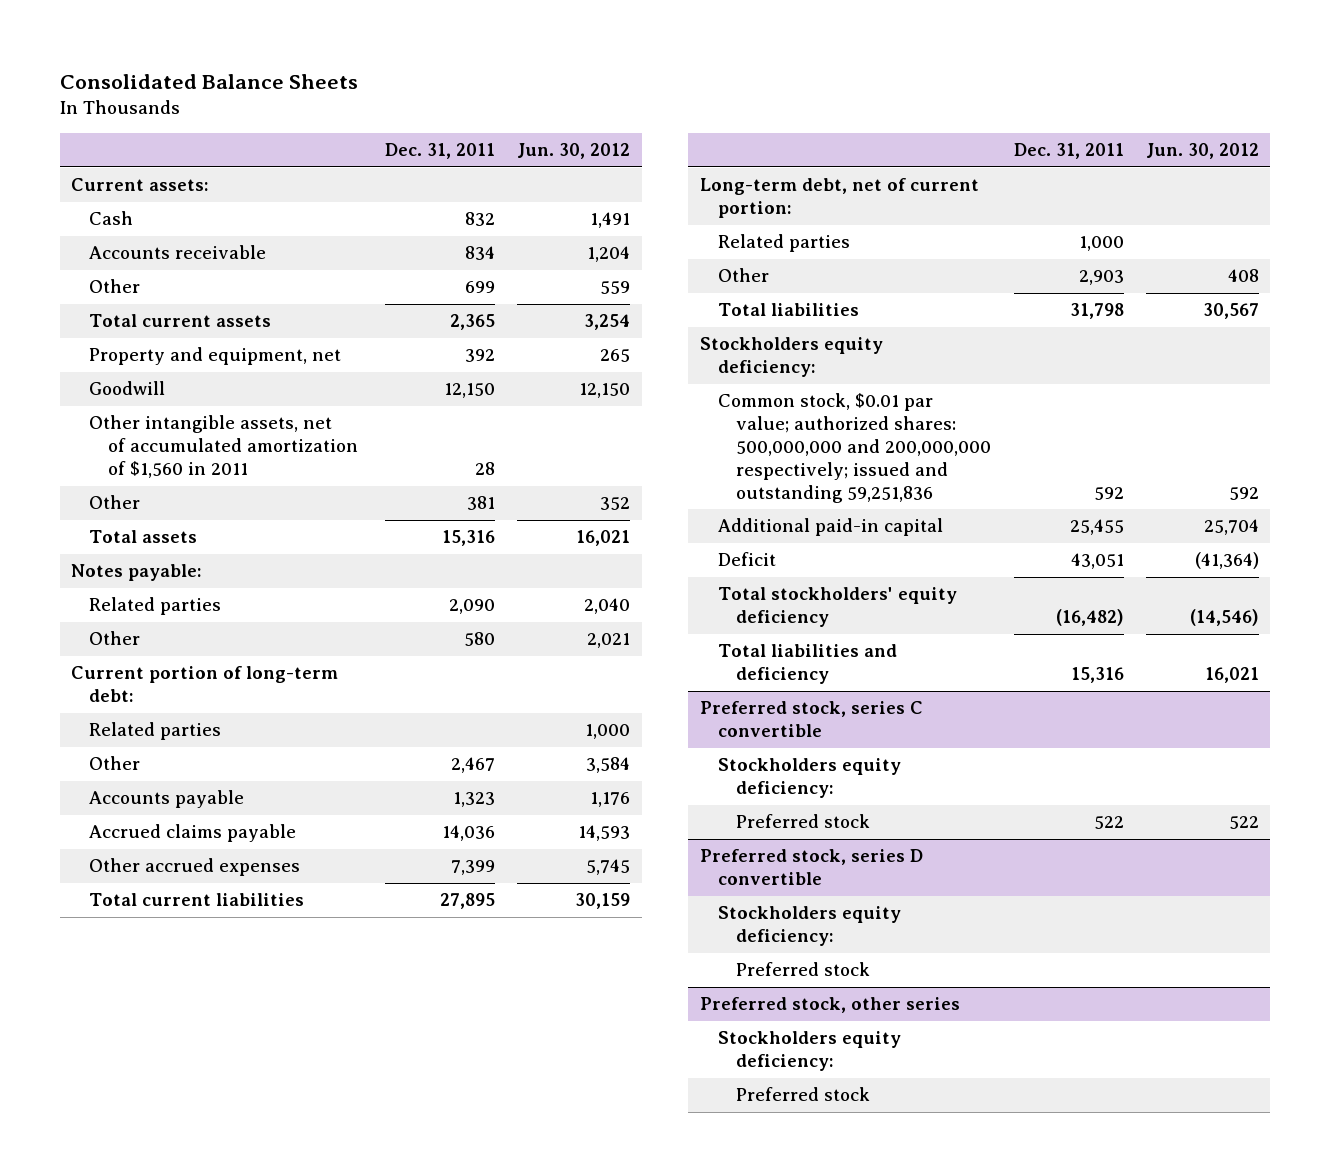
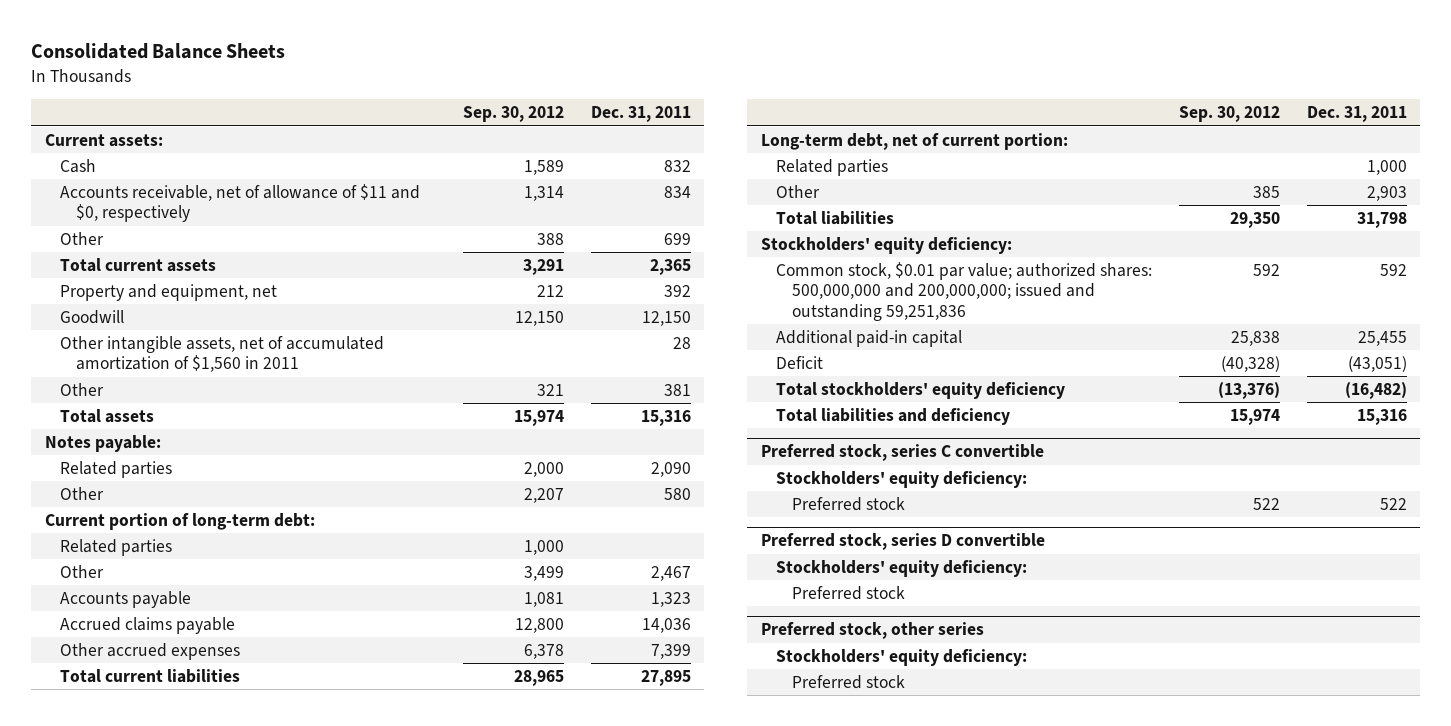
[517,143,631,160] Jun. 30, 2012 -> none
none -> [462,106,564,123] Sep. 30, 2012
[89,245,267,260] Accounts receivable -> [60,183,421,223] Accounts receivable, net of allowance of $11 and $0, respectively
[699,337,883,378] Stockholders equity deficiency: -> [760,236,1012,254] Stockholders' equity deficiency:
[717,393,992,503] Common stock, $0.01 par value; authorized shares: 500,000,000 and 200,000,000 respectively; issued and outstanding 59,251,836 -> [776,261,1153,321] Common stock, $0.01 par value; authorized shares: 500,000,000 and 200,000,000; issued and outstanding 59,251,836
[1070,553,1124,570] 43,051 -> [1347,355,1407,372] (43,051)
[717,758,901,799] Stockholders equity deficiency: -> [776,470,1028,488] Stockholders' equity deficiency:
[717,906,901,947] Stockholders equity deficiency: -> [776,559,1028,577] Stockholders' equity deficiency:
[717,1031,901,1072] Stockholders equity deficiency: -> [776,648,1028,666] Stockholders' equity deficiency:

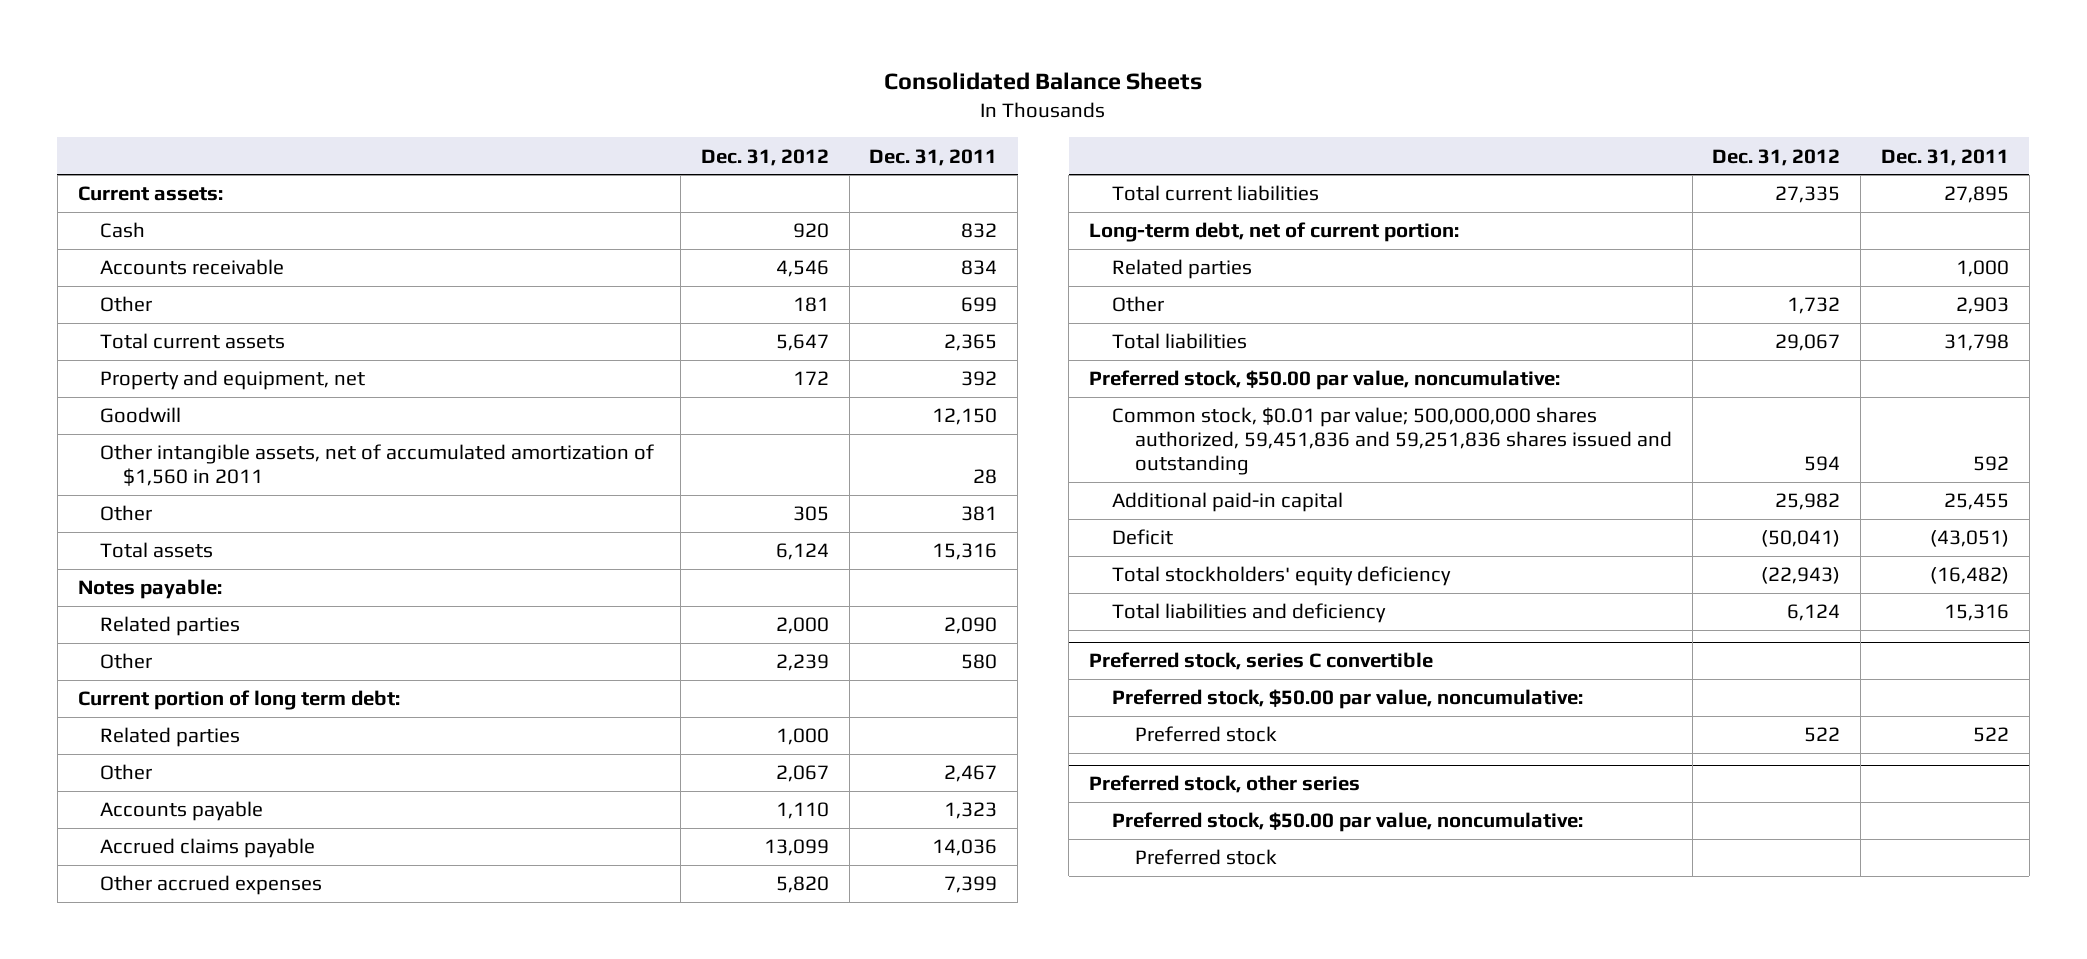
[462,106,564,123] Sep. 30, 2012 -> none
none -> [700,148,829,166] Dec. 31, 2012
[60,183,421,223] Accounts receivable, net of allowance of $11 and $0, respectively -> [100,259,285,276] Accounts receivable
[44,512,315,530] Current portion of long-term debt: -> [77,690,400,711] Current portion of long term debt:
[760,236,1012,254] Stockholders' equity deficiency: -> none
none -> [1089,370,1561,391] Preferred stock, $50.00 par value, noncumulative:
[776,261,1153,321] Common stock, $0.01 par value; authorized shares: 500,000,000 and 200,000,000; issued and outstanding 59,251,836 -> [1111,407,1672,476] Common stock, $0.01 par value; 500,000,000 shares authorized, 59,451,836 and 59,251,836 shares issued and outstanding
[776,470,1028,488] Stockholders' equity deficiency: -> none
none -> [1111,689,1583,710] Preferred stock, $50.00 par value, noncumulative:
[760,533,1045,551] Preferred stock, series D convertible -> none
[776,559,1028,577] Stockholders' equity deficiency: -> none
[791,585,905,600] Preferred stock -> none
[776,648,1028,666] Stockholders' equity deficiency: -> none
none -> [1111,812,1583,833] Preferred stock, $50.00 par value, noncumulative:

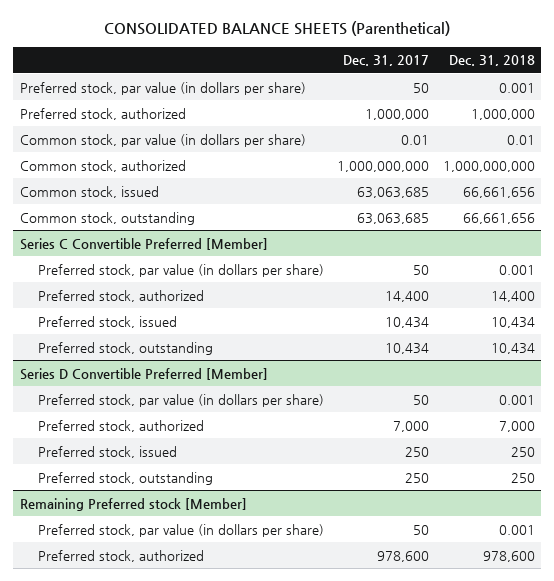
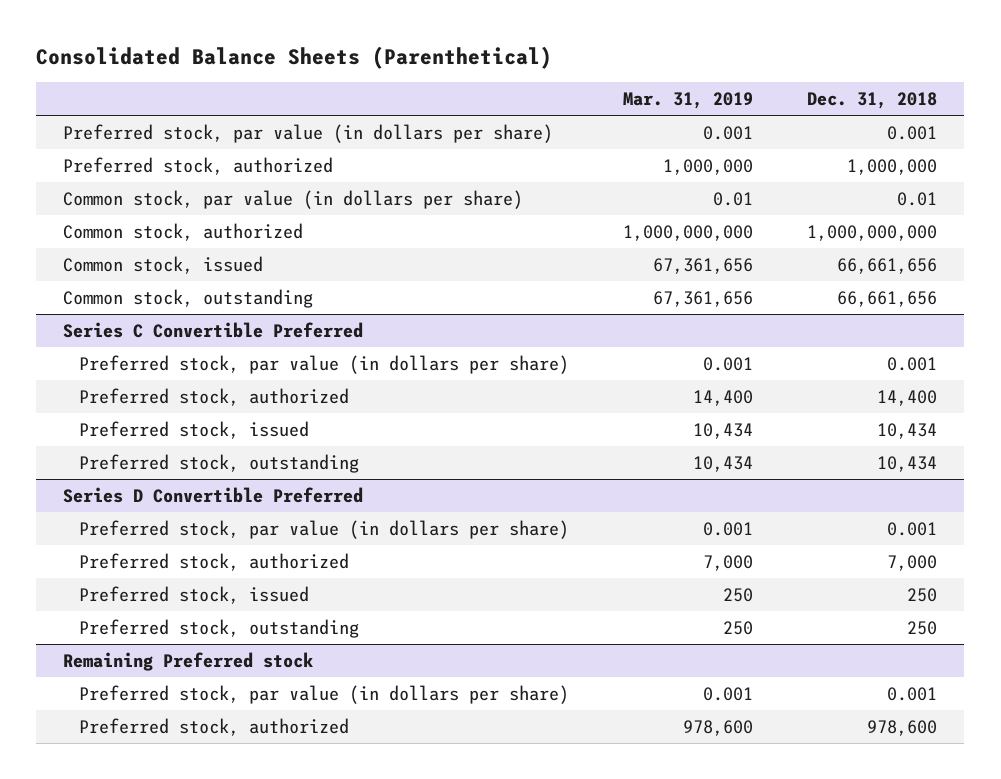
[104,21,451,37] CONSOLIDATED BALANCE SHEETS (Parenthetical) -> [36,46,553,70] Consolidated Balance Sheets (Parenthetical)
[343,55,430,67] Dec. 31, 2017 -> none
none -> [623,92,754,110] Mar. 31, 2019
[19,237,268,250] Series C Convertible Preferred [Member] -> [63,321,364,338] Series C Convertible Preferred
[19,367,268,380] Series D Convertible Preferred [Member] -> [63,486,364,503] Series D Convertible Preferred
[19,497,247,511] Remaining Preferred stock [Member] -> [63,651,314,671] Remaining Preferred stock

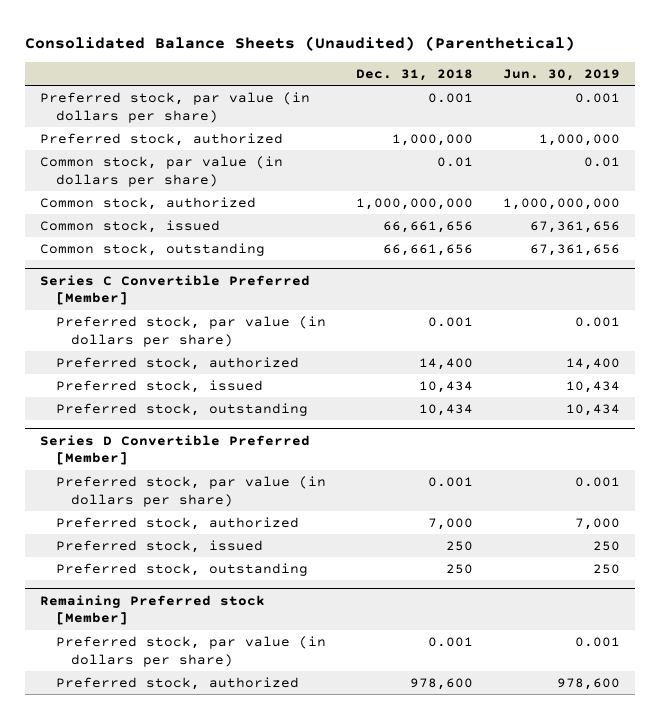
[36,46,553,70] Consolidated Balance Sheets (Parenthetical) -> [25,35,576,51] Consolidated Balance Sheets (Unaudited) (Parenthetical)
[623,92,754,110] Mar. 31, 2019 -> none
none -> [502,69,620,82] Jun. 30, 2019
[63,321,364,338] Series C Convertible Preferred -> [40,274,311,306] Series C Convertible Preferred [Member]
[63,486,364,503] Series D Convertible Preferred -> [40,434,311,466] Series D Convertible Preferred [Member]
[63,651,314,671] Remaining Preferred stock -> [40,594,266,626] Remaining Preferred stock [Member]

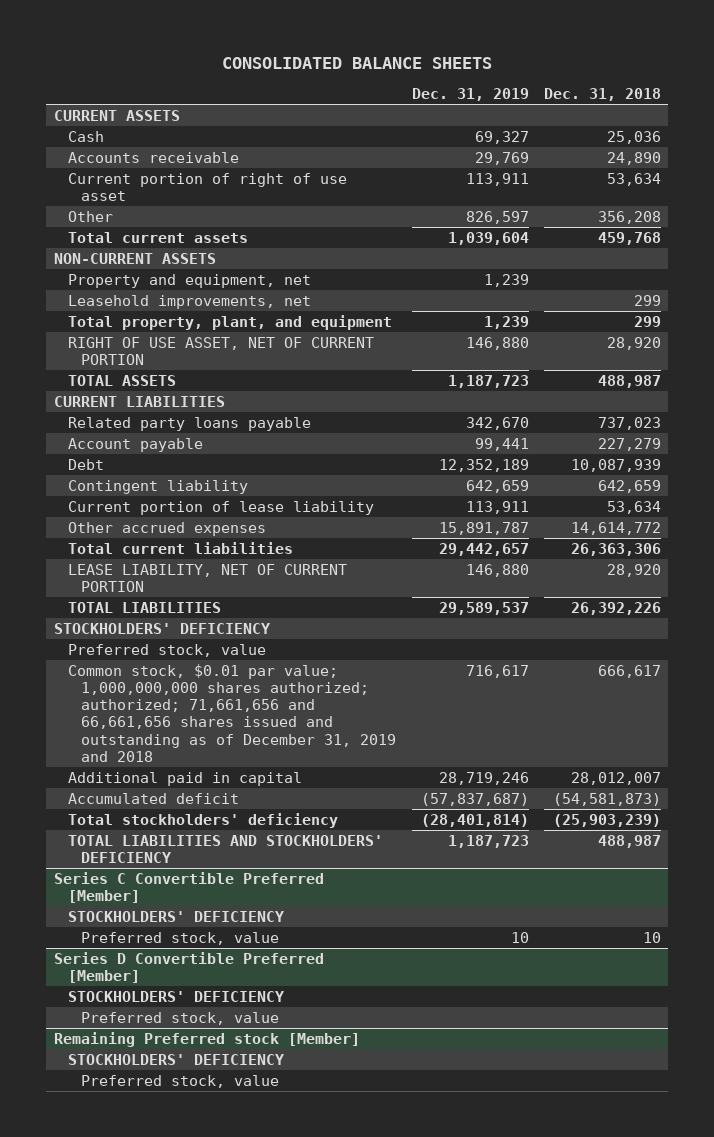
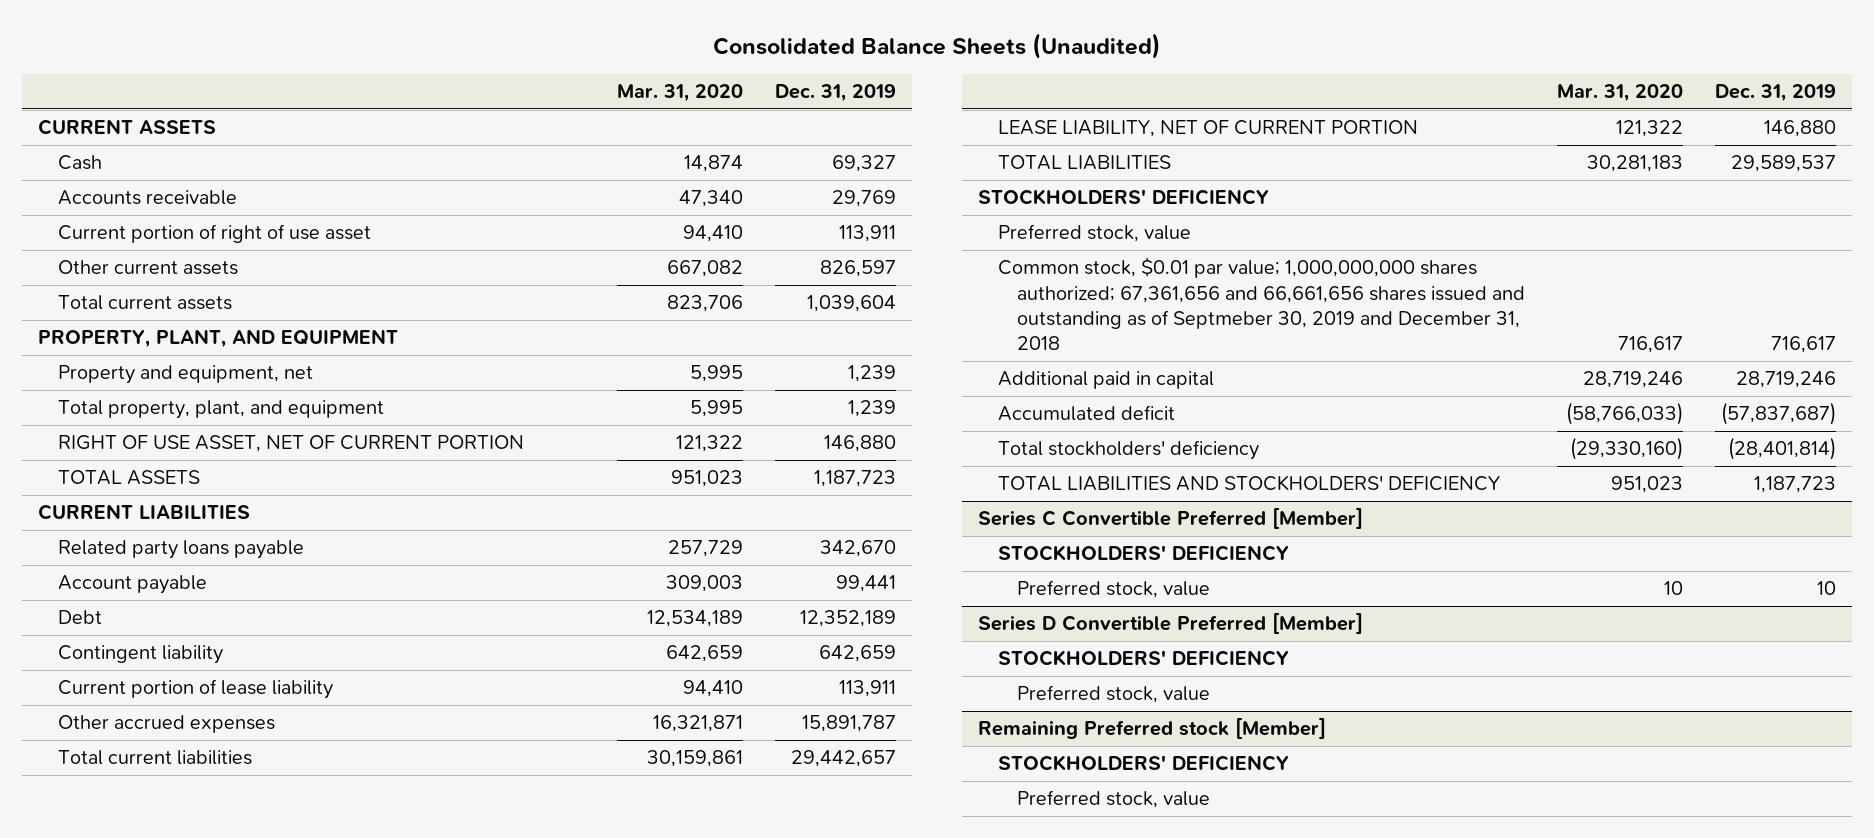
[222,56,493,69] CONSOLIDATED BALANCE SHEETS -> [712,32,1161,59] Consolidated Balance Sheets (Unaudited)
[543,87,661,101] Dec. 31, 2018 -> none
none -> [616,84,743,103] Mar. 31, 2020
[67,210,113,222] Other -> [57,260,238,276] Other current assets
[53,252,216,264] NON-CURRENT ASSETS -> none
none -> [38,329,399,349] PROPERTY, PLANT, AND EQUIPMENT
[67,294,311,309] Leasehold improvements, net -> none
[67,663,397,762] Common stock, $0.01 par value; 1,000,000,000 shares authorized; authorized; 71,661,656 and 66,661,656 shares issued and outstanding as of December 31, 2019 and 2018 -> [997,257,1525,351] Common stock, $0.01 par value; 1,000,000,000 shares authorized; 67,361,656 and 66,661,656 shares issued and outstanding as of Septmeber 30, 2019 and December 31, 2018

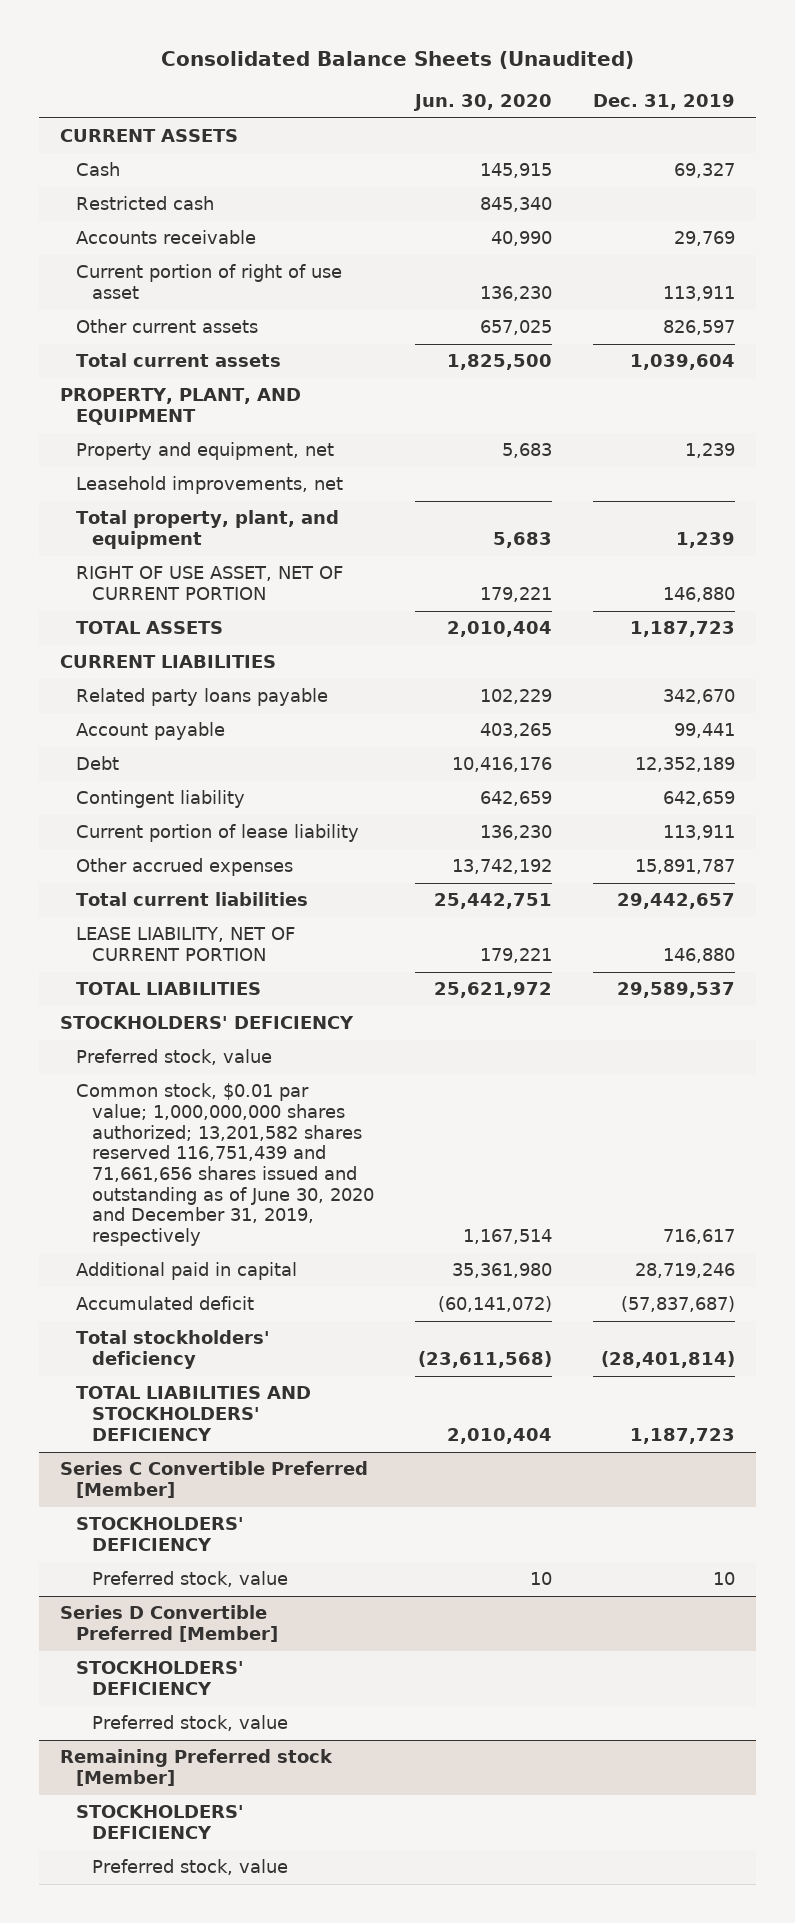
[616,84,743,103] Mar. 31, 2020 -> none
none -> [413,94,553,112] Jun. 30, 2020
none -> [75,196,214,211] Restricted cash
none -> [75,476,343,495] Leasehold improvements, net
[997,257,1525,351] Common stock, $0.01 par value; 1,000,000,000 shares authorized; 67,361,656 and 66,661,656 shares issued and outstanding as of Septmeber 30, 2019 and December 31, 2018 -> [75,1083,374,1247] Common stock, $0.01 par value; 1,000,000,000 shares authorized; 13,201,582 shares reserved 116,751,439 and 71,661,656 shares issued and outstanding as of June 30, 2020 and December 31, 2019, respectively

